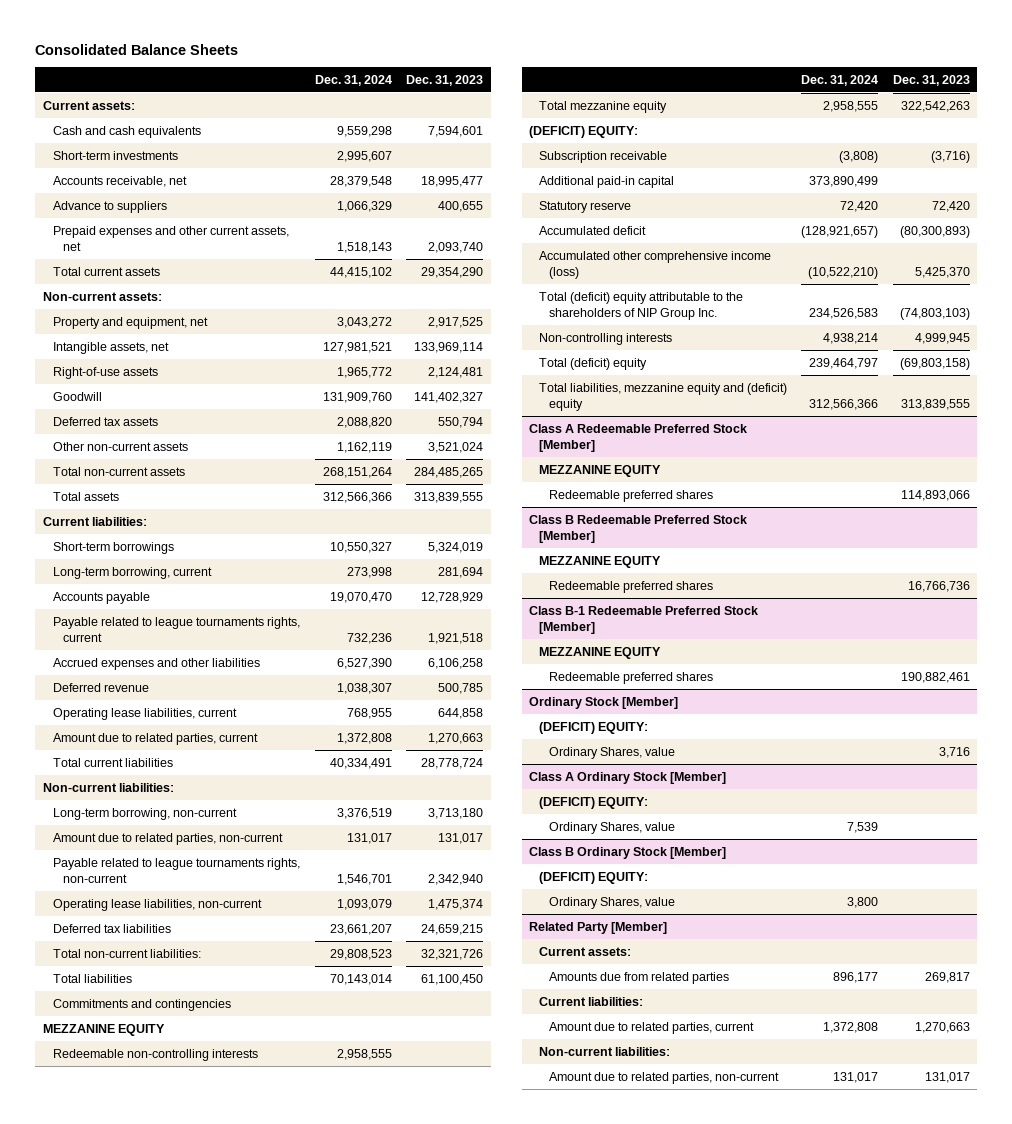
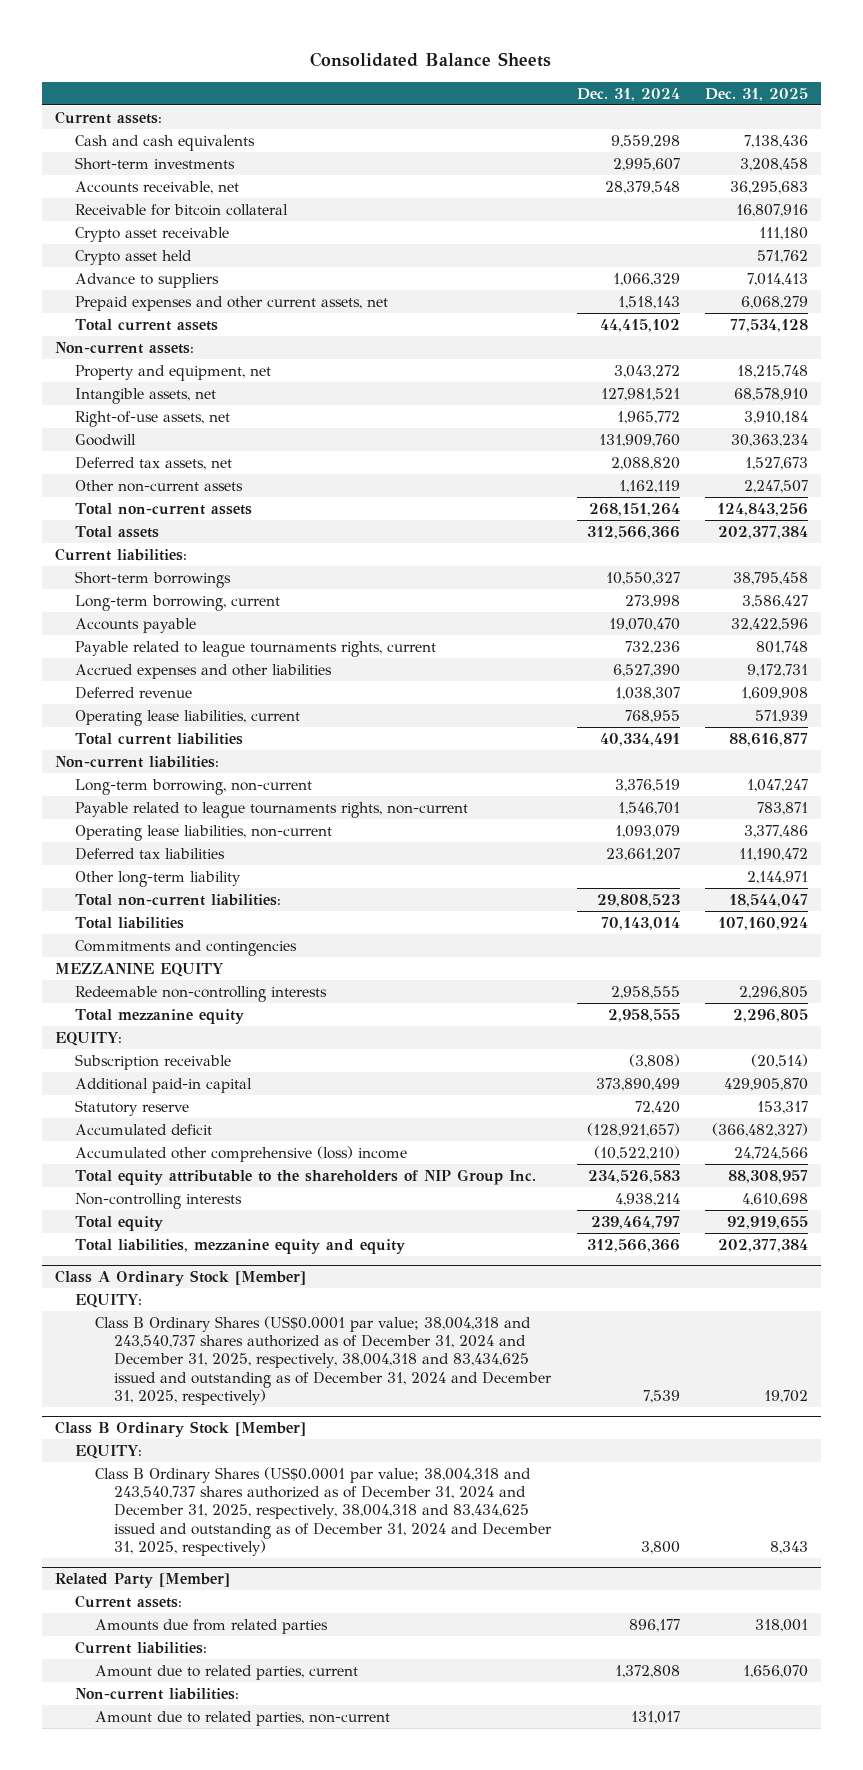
[406,74,484,86] Dec. 31, 2023 -> none
none -> [705,87,809,101] Dec. 31, 2025
none -> [74,203,288,216] Receivable for bitcoin collateral
none -> [74,226,229,242] Crypto asset receivable
none -> [74,249,192,265] Crypto asset held
[52,366,158,379] Right-of-use assets -> [74,410,230,427] Right-of-use assets, net
[52,416,158,426] Deferred tax assets -> [74,456,232,470] Deferred tax assets, net
[52,732,258,745] Amount due to related parties, current -> none
[52,832,283,845] Amount due to related parties, non-current -> none
none -> [74,870,241,887] Other long-term liability
[528,125,638,138] (DEFICIT) EQUITY: -> [54,1031,122,1046] EQUITY:
[539,250,772,279] Accumulated other comprehensive income (loss) -> [74,1145,407,1162] Accumulated other comprehensive (loss) income
[539,291,744,320] Total (deficit) equity attributable to the shareholders of NIP Group Inc. -> [74,1168,536,1185] Total equity attributable to the shareholders of NIP Group Inc.
[528,423,747,452] Class A Redeemable Preferred Stock [Member] -> none
[539,464,662,477] MEZZANINE EQUITY -> none
[549,489,714,502] Redeemable preferred shares -> none
[528,514,747,543] Class B Redeemable Preferred Stock [Member] -> none
[539,555,662,568] MEZZANINE EQUITY -> none
[549,580,714,593] Redeemable preferred shares -> none
[528,605,758,634] Class B-1 Redeemable Preferred Stock [Member] -> none
[539,646,662,659] MEZZANINE EQUITY -> none
[549,671,714,684] Redeemable preferred shares -> none
[528,696,678,709] Ordinary Stock [Member] -> none
[539,721,649,734] (DEFICIT) EQUITY: -> none
[549,746,676,759] Ordinary Shares, value -> none
[539,357,648,370] Total (deficit) equity -> [74,1215,163,1231] Total equity
[539,382,788,411] Total liabilities, mezzanine equity and (deficit) equity -> [74,1238,405,1254] Total liabilities, mezzanine equity and equity
[539,796,649,809] (DEFICIT) EQUITY: -> [74,1293,142,1308] EQUITY:
[549,821,676,834] Ordinary Shares, value -> [94,1315,553,1405] Class B Ordinary Shares (US$0.0001 par value; 38,004,318 and 243,540,737 shares authorized as of December 31, 2024 and December 31, 2025, respectively, 38,004,318 and 83,434,625 issued and outstanding as of December 31, 2024 and December 31, 2025, respectively)
[539,871,649,884] (DEFICIT) EQUITY: -> [74,1444,142,1459] EQUITY:
[549,896,676,909] Ordinary Shares, value -> [94,1466,553,1556] Class B Ordinary Shares (US$0.0001 par value; 38,004,318 and 243,540,737 shares authorized as of December 31, 2024 and December 31, 2025, respectively, 38,004,318 and 83,434,625 issued and outstanding as of December 31, 2024 and December 31, 2025, respectively)

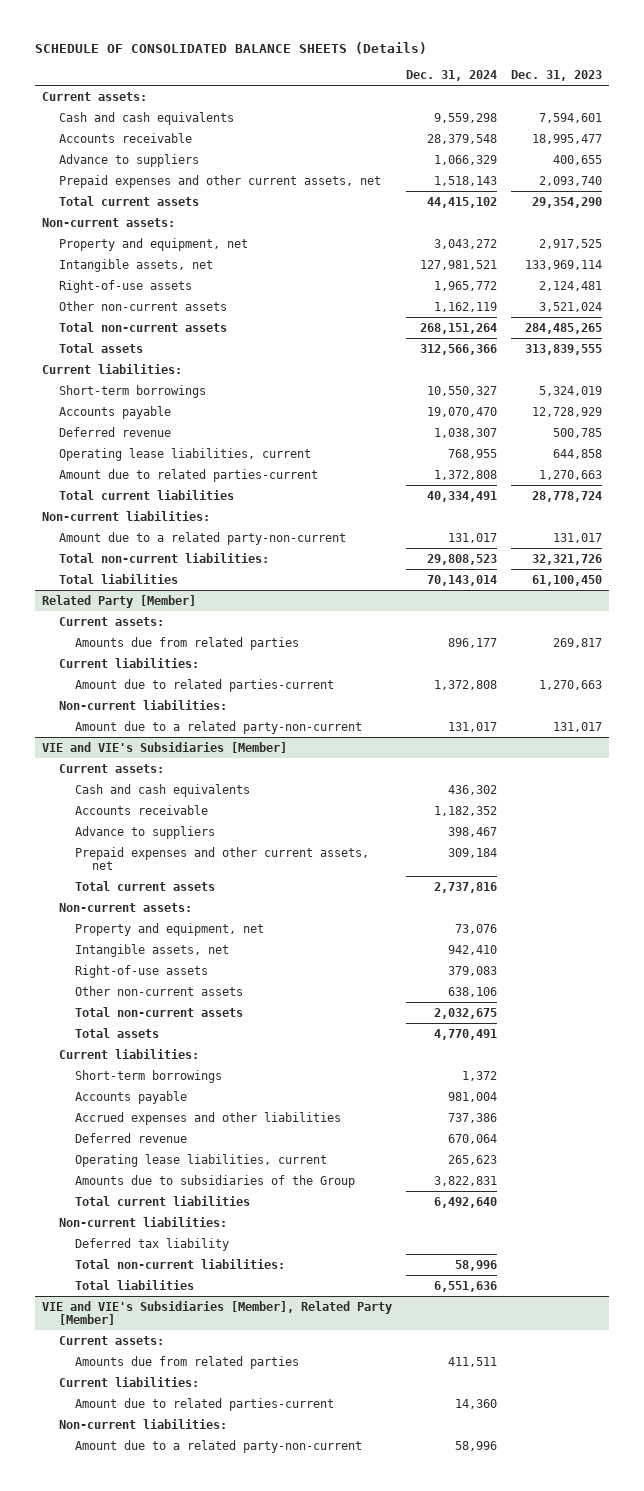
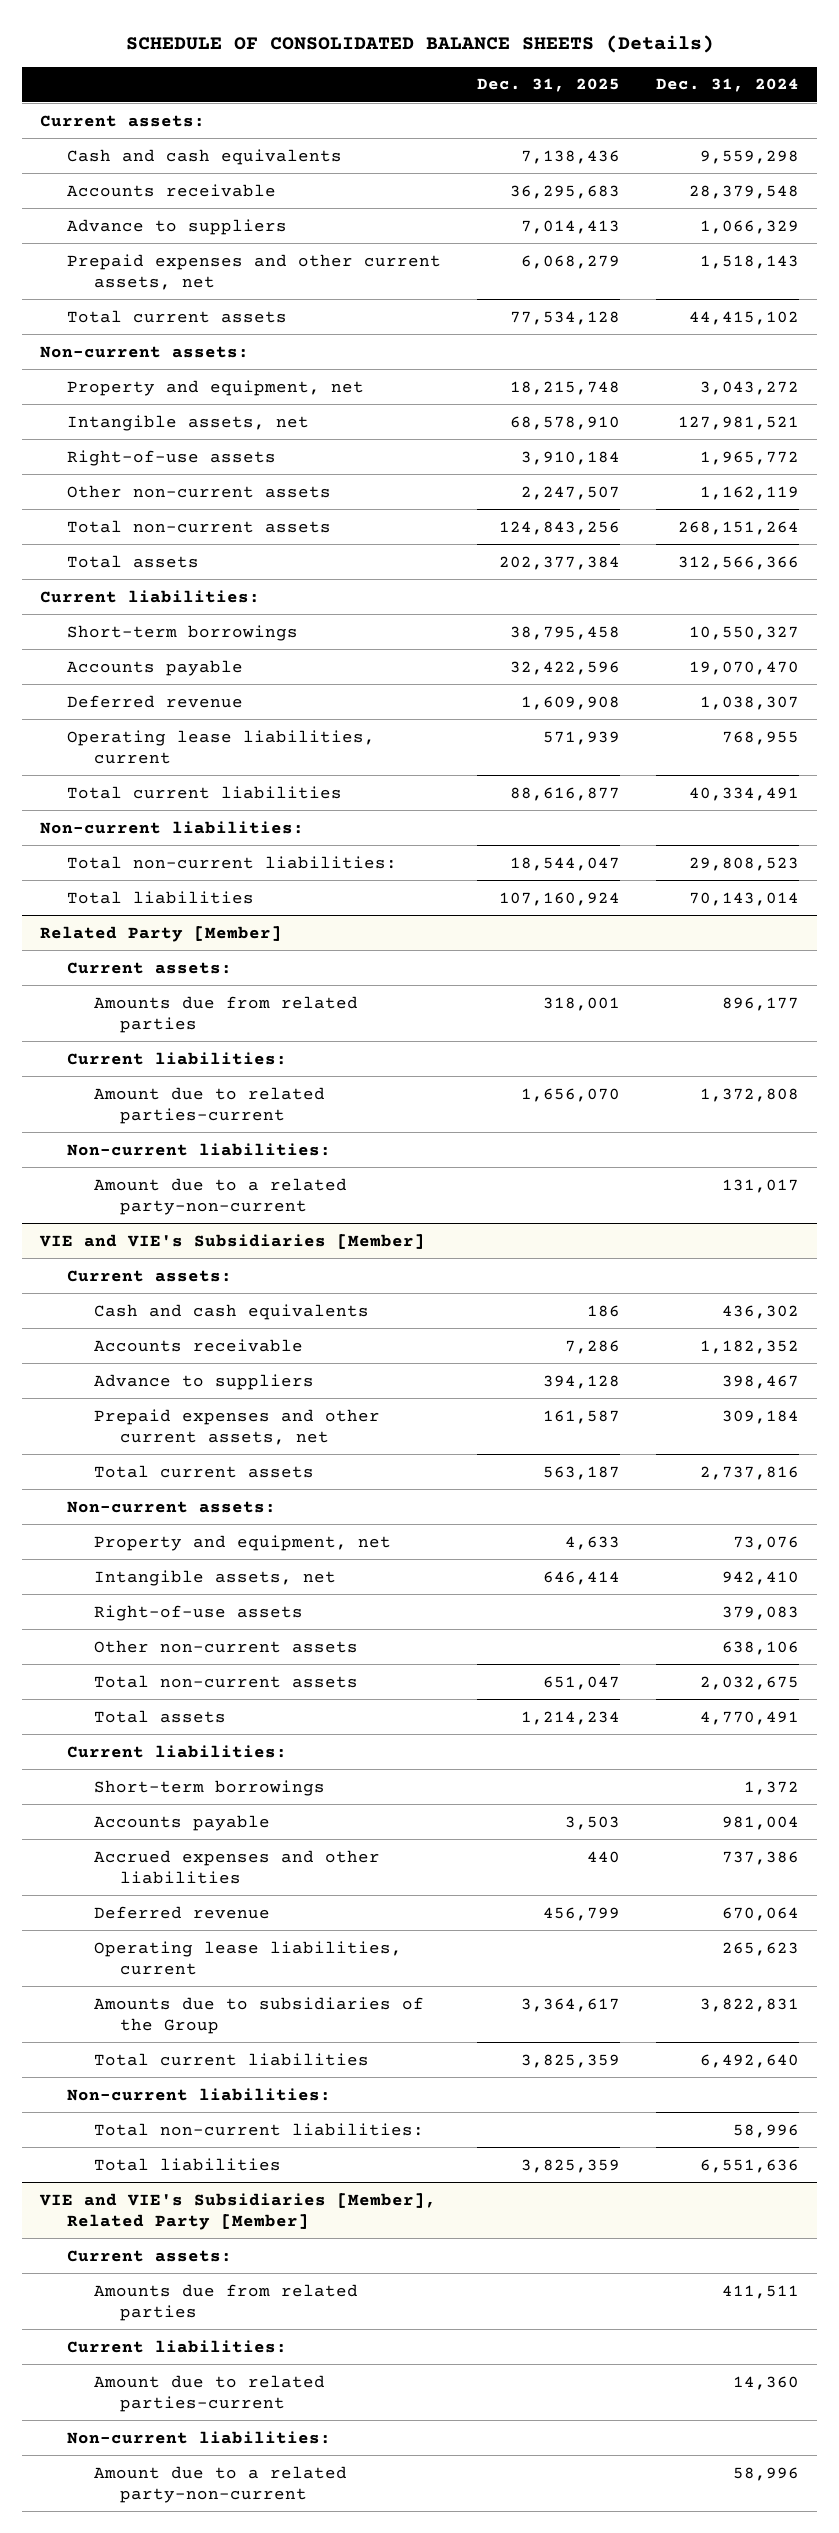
[510,70,602,82] Dec. 31, 2023 -> none
none -> [477,78,621,93] Dec. 31, 2025
[58,468,318,482] Amount due to related parties-current -> none
[58,531,346,545] Amount due to a related party-non-current -> none
[75,1237,230,1251] Deferred tax liability -> none

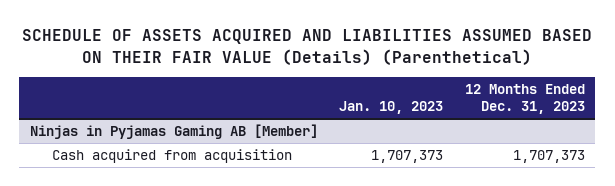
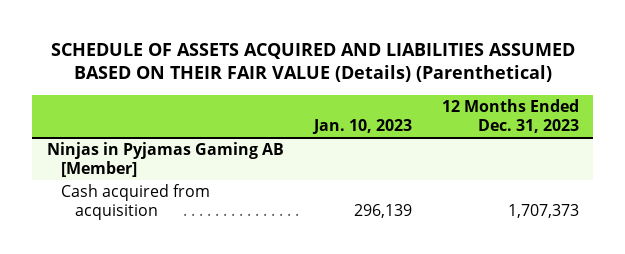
[371,150,444,164] 1,707,373 -> [353,203,412,218] 296,139

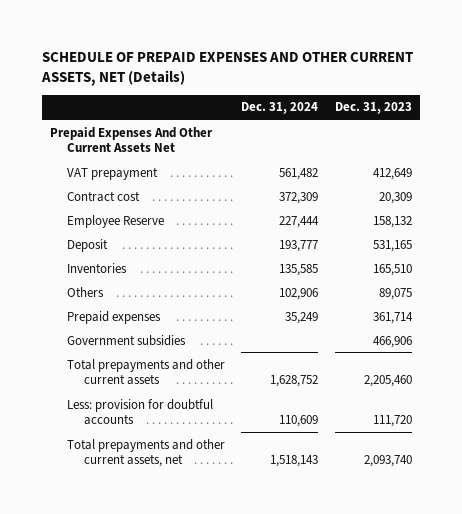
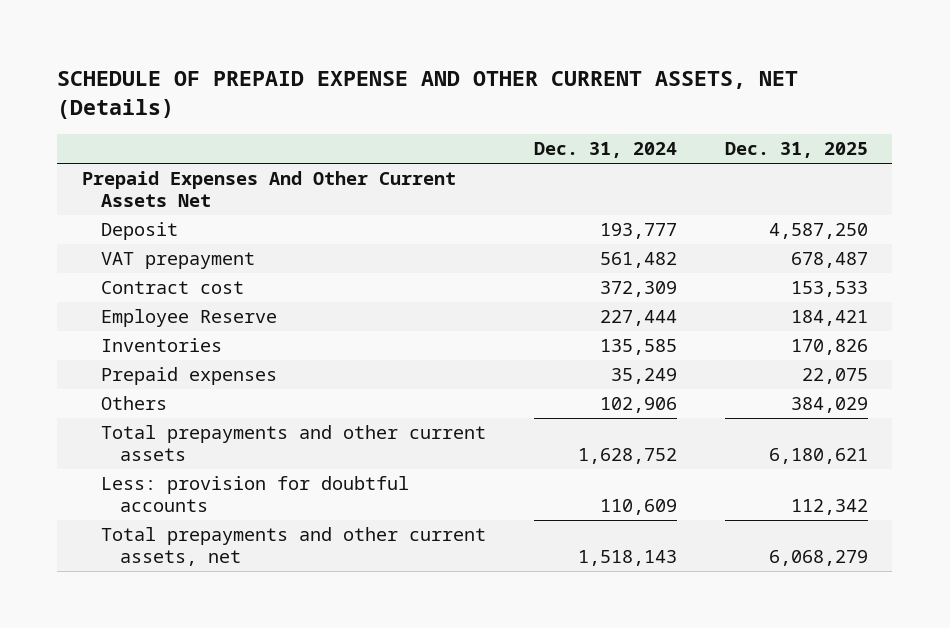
[40,51,413,86] SCHEDULE OF PREPAID EXPENSES AND OTHER CURRENT ASSETS, NET (Details) -> [57,71,799,120] SCHEDULE OF PREPAID EXPENSE AND OTHER CURRENT ASSETS, NET (Details)
[334,102,412,115] Dec. 31, 2023 -> none
none -> [724,141,868,158] Dec. 31, 2025
[66,238,108,252] Deposit -> [100,222,178,241] Deposit
[66,334,186,346] Government subsidies -> none
[66,286,104,297] Others -> [100,396,167,411] Others

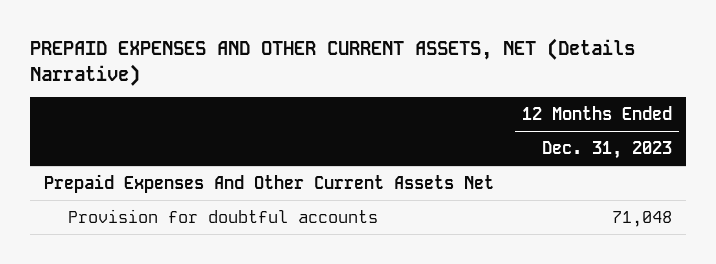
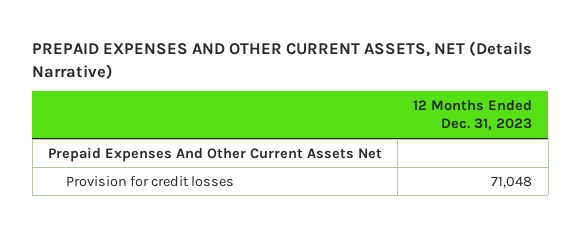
[67,208,378,223] Provision for doubtful accounts -> [65,175,234,187] Provision for credit losses

